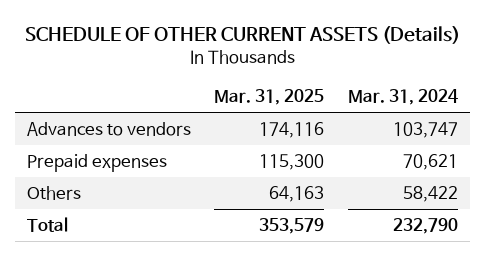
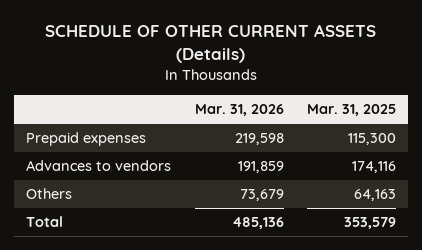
[348,89,459,106] Mar. 31, 2024 -> none
none -> [194,104,284,117] Mar. 31, 2026
[26,122,191,137] Advances to vendors -> [26,160,172,172] Advances to vendors

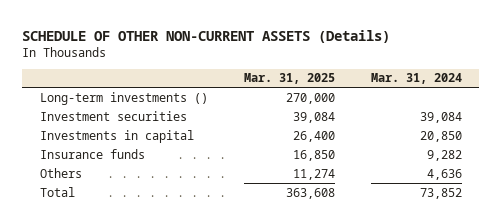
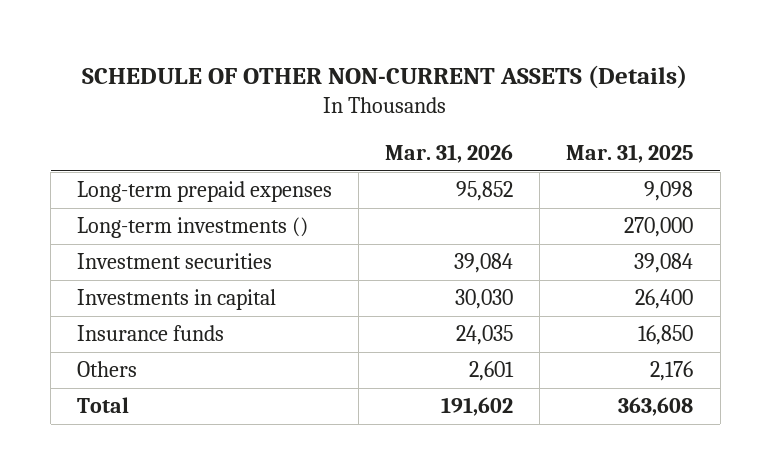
[370,73,462,85] Mar. 31, 2024 -> none
none -> [385,144,514,164] Mar. 31, 2026
none -> [77,181,333,203] Long-term prepaid expenses
[292,168,335,180] 11,274 -> [650,361,694,382] 2,176

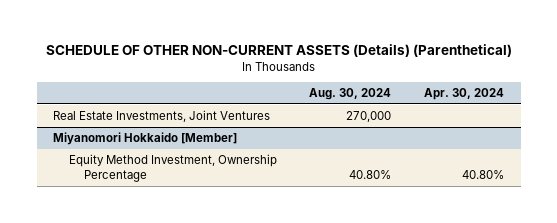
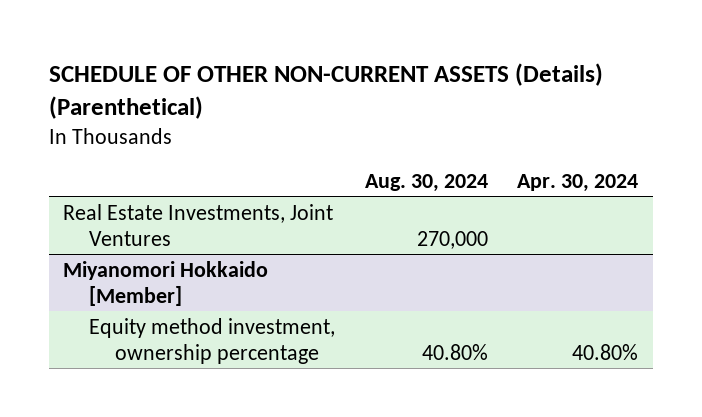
[68,154,277,183] Equity Method Investment, Ownership Percentage -> [89,317,336,364] Equity method investment, ownership percentage

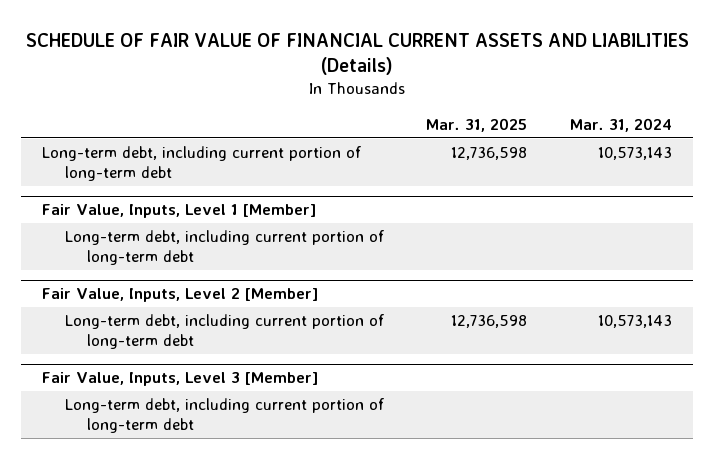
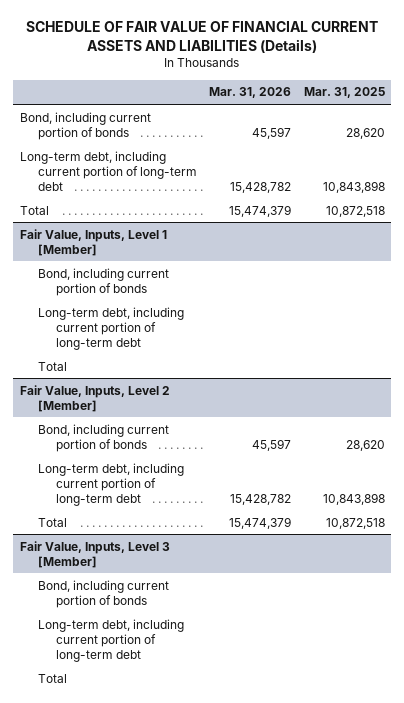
[569,117,672,132] Mar. 31, 2024 -> none
none -> [209,87,292,99] Mar. 31, 2026
none -> [19,111,151,140] Bond, including current portion of bonds
[451,147,528,161] 12,736,598 -> [322,180,385,193] 10,843,898
none -> [19,205,49,215] Total
none -> [37,267,169,296] Bond, including current portion of bonds
none -> [37,361,67,371] Total
none -> [37,423,169,452] Bond, including current portion of bonds
[451,315,528,329] 12,736,598 -> [322,492,385,505] 10,843,898
none -> [37,517,67,527] Total
none -> [37,579,169,608] Bond, including current portion of bonds
none -> [37,673,67,683] Total

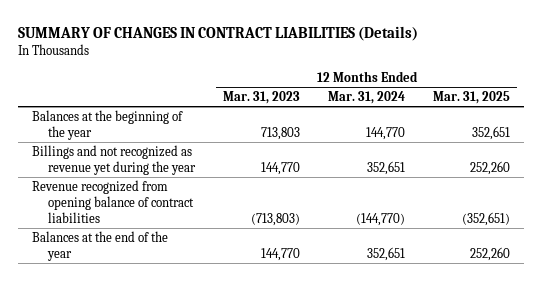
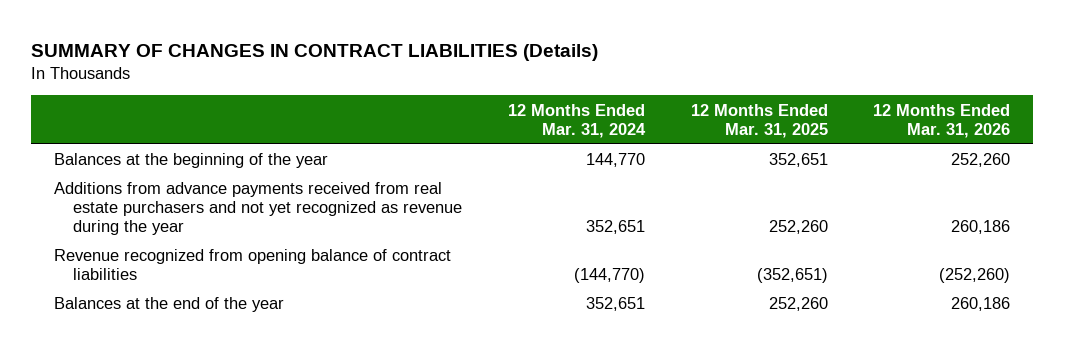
[222,91,300,105] Mar. 31, 2023 -> none
none -> [873,103,1011,138] 12 Months Ended Mar. 31, 2026
[32,145,196,176] Billings and not recognized as revenue yet during the year -> [54,182,463,236] Additions from advance payments received from real estate purchasers and not yet recognized as revenue during the year

